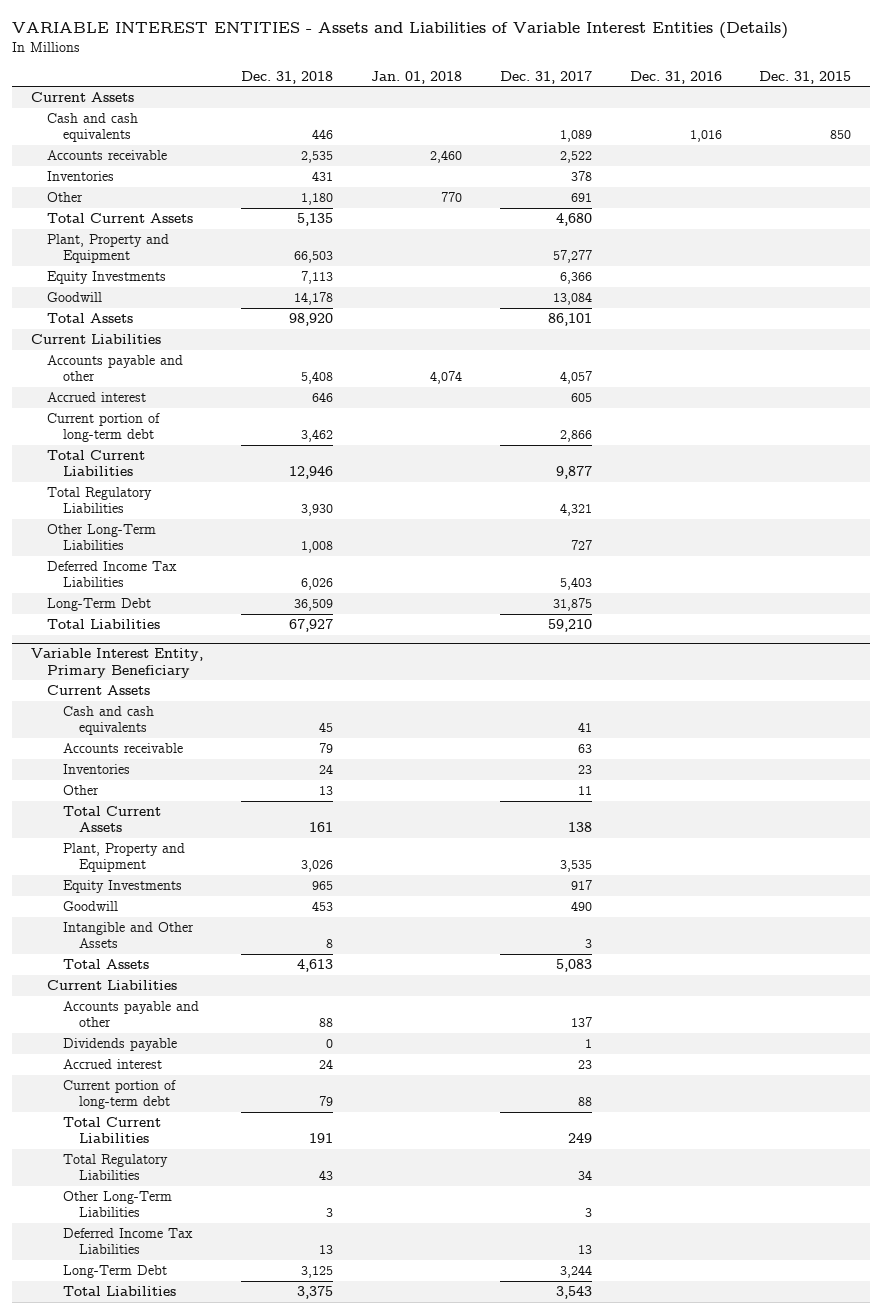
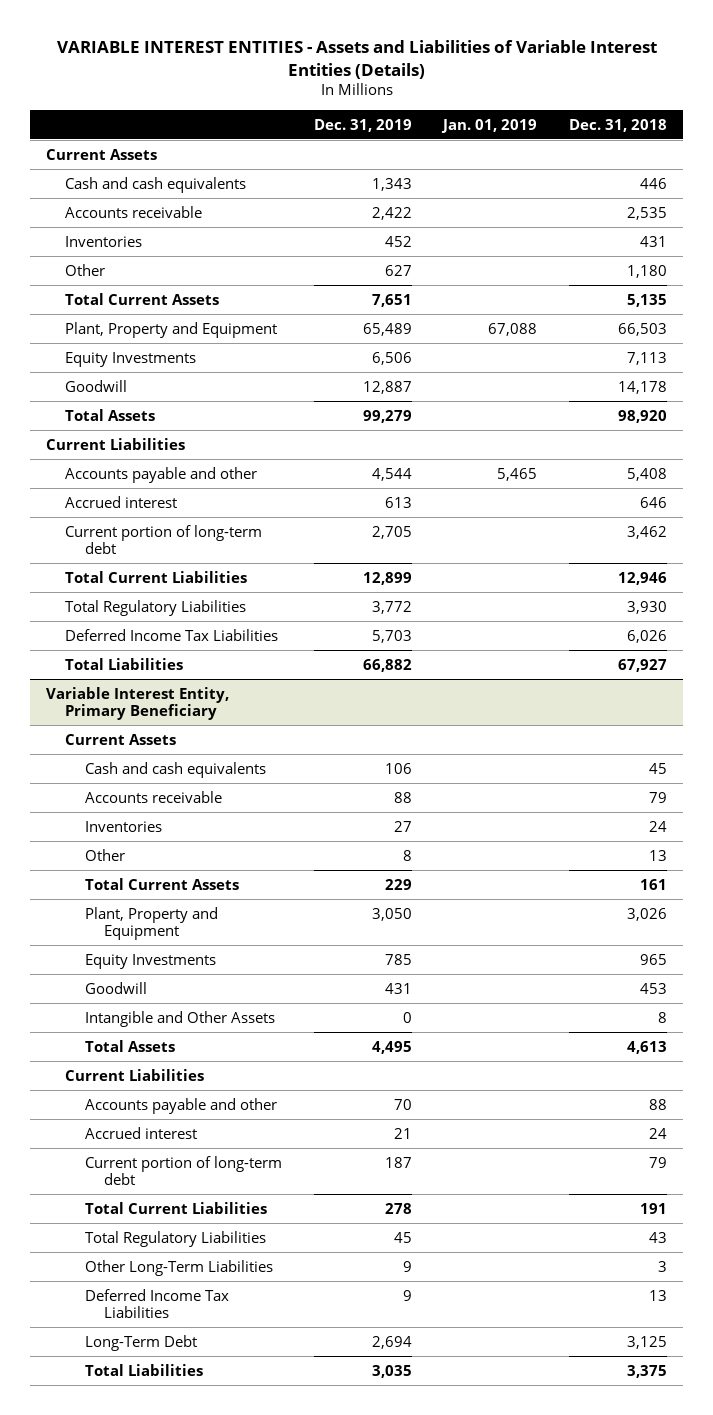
[370,70,462,84] Jan. 01, 2018 -> none
[499,70,592,84] Dec. 31, 2017 -> none
[629,70,722,84] Dec. 31, 2016 -> none
[759,70,852,84] Dec. 31, 2015 -> none
none -> [313,118,412,132] Dec. 31, 2019
none -> [441,118,538,133] Jan. 01, 2019
[47,524,157,551] Other Long-Term Liabilities -> none
[47,598,152,612] Long-Term Debt -> none
[62,1038,177,1052] Dividends payable -> none

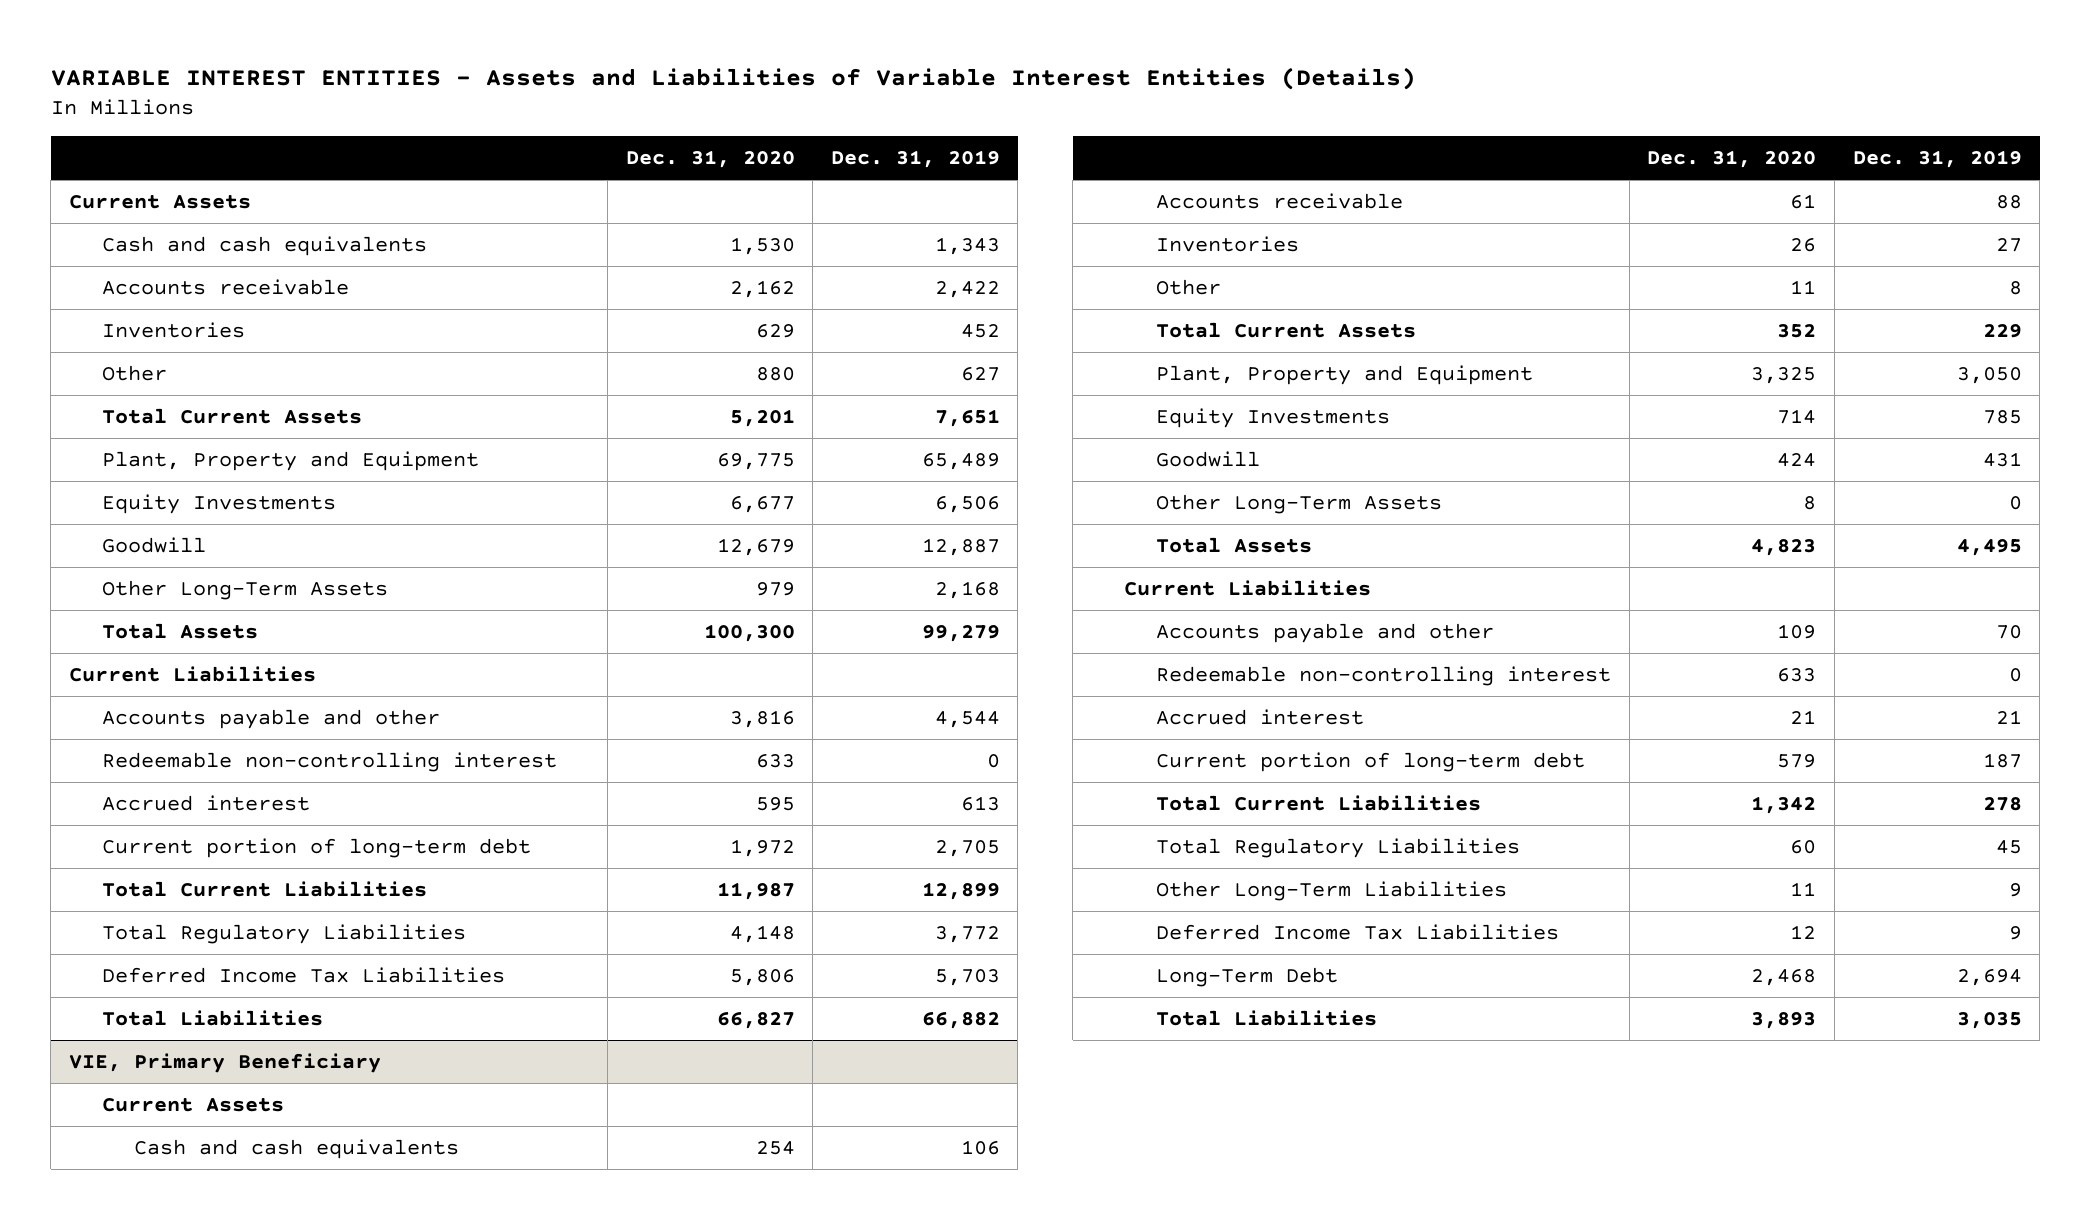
[441,118,538,133] Jan. 01, 2019 -> none
[569,118,668,132] Dec. 31, 2018 -> none
none -> [625,150,795,169] Dec. 31, 2020
none -> [101,579,388,600] Other Long-Term Assets
none -> [101,751,557,772] Redeemable non-controlling interest
[46,686,230,721] Variable Interest Entity, Primary Beneficiary -> none
none -> [68,1052,381,1073] VIE, Primary Beneficiary
[84,1010,275,1027] Intangible and Other Assets -> none
none -> [1156,493,1443,514] Other Long-Term Assets
none -> [1156,665,1612,686] Redeemable non-controlling interest

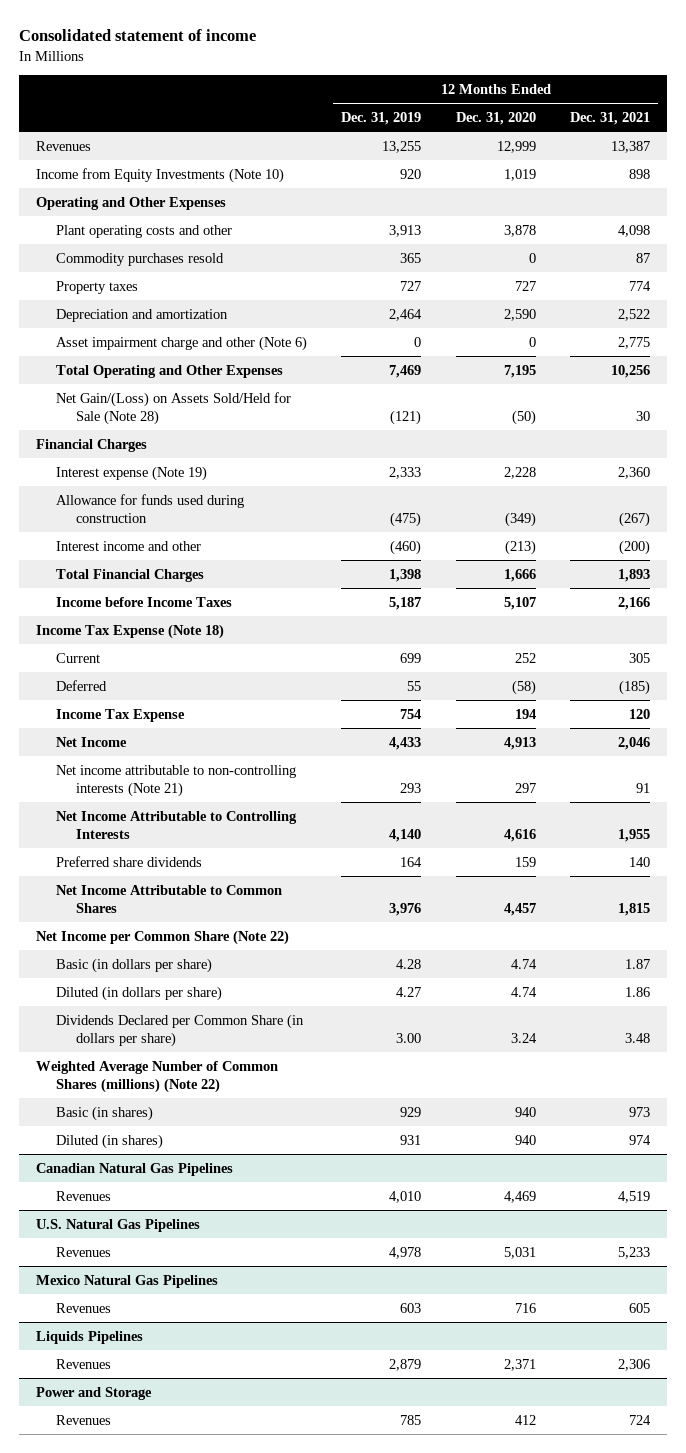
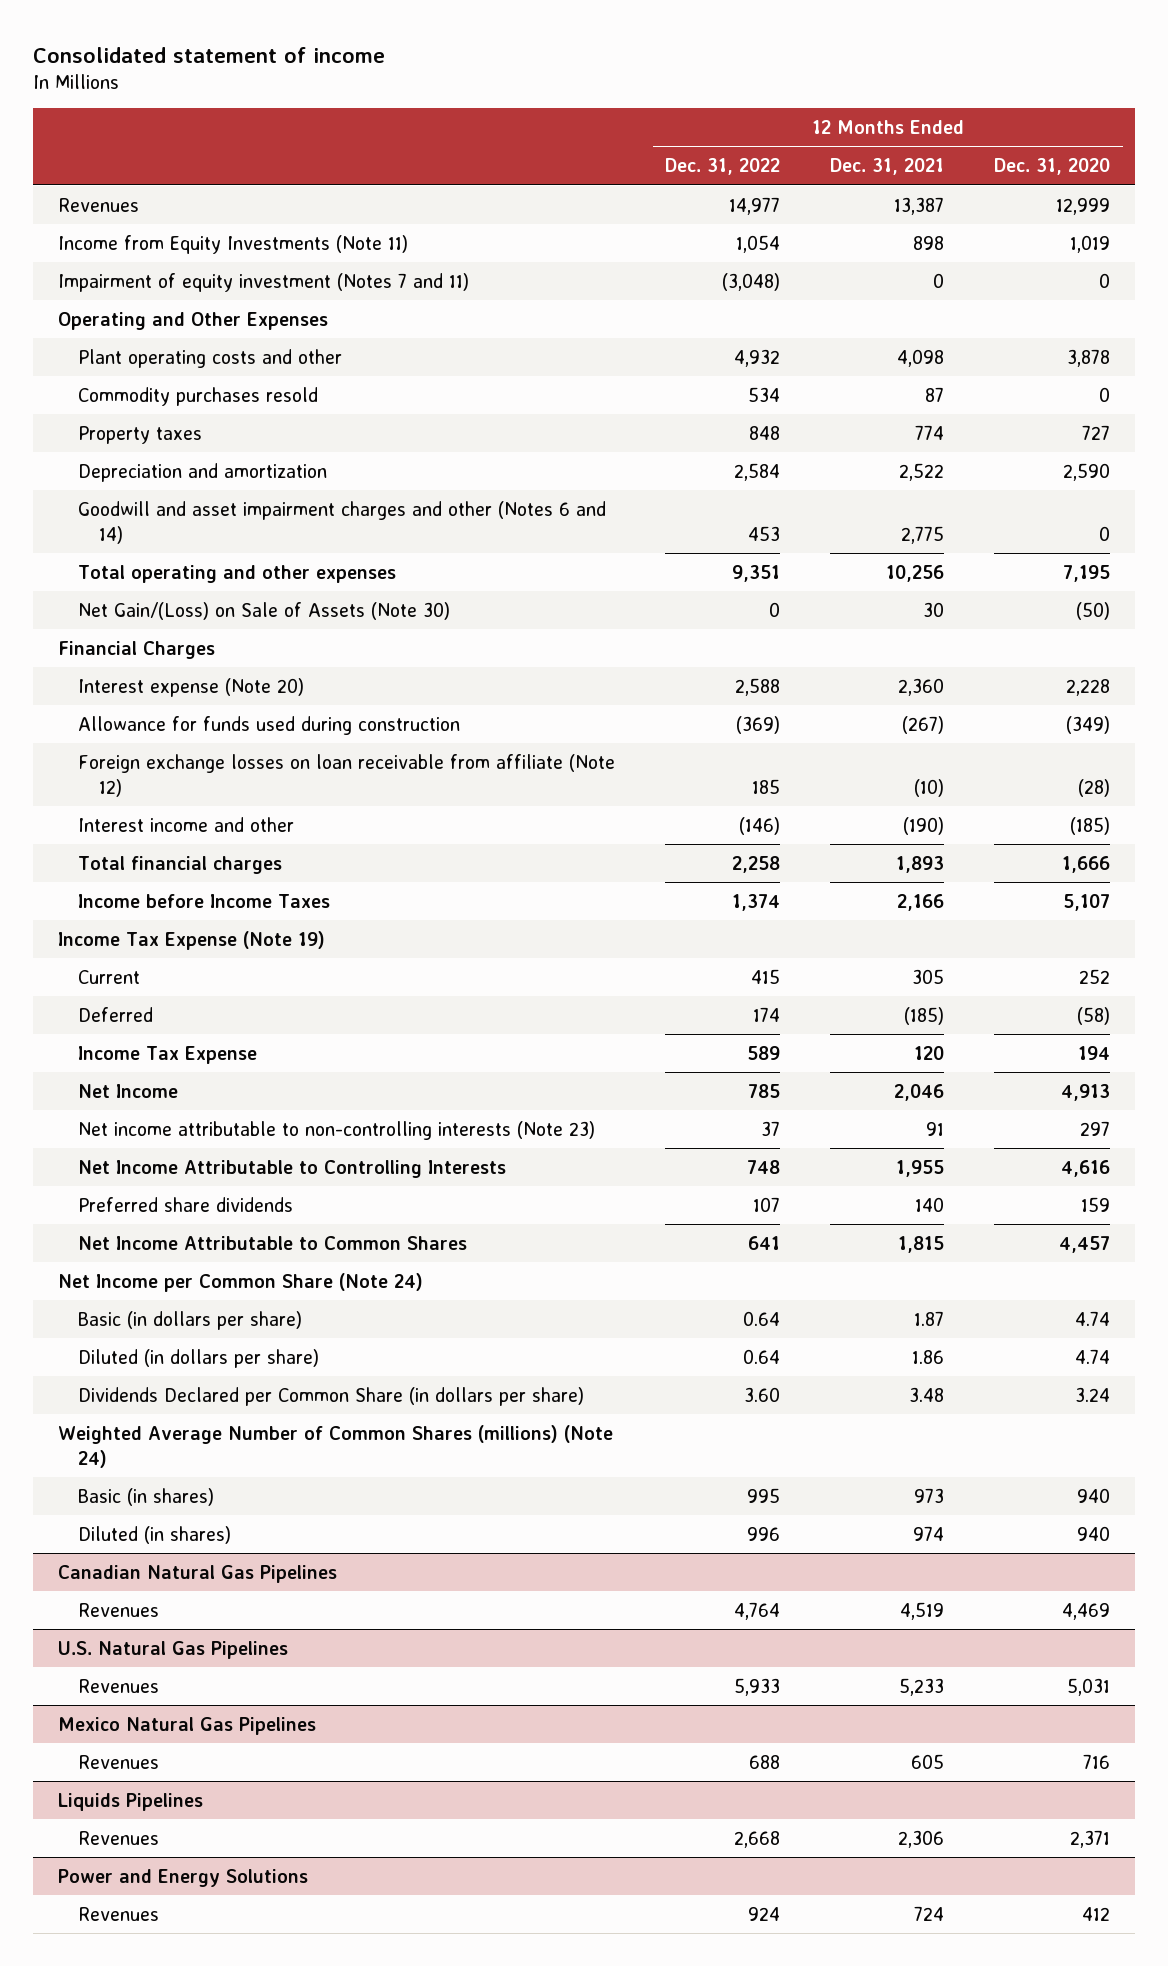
[341,111,422,125] Dec. 31, 2019 -> none
none -> [665,158,781,176] Dec. 31, 2022
[36,167,285,183] Income from Equity Investments (Note 10) -> [57,234,408,254] Income from Equity Investments (Note 11)
none -> [57,272,469,292] Impairment of equity investment (Notes 7 and 11)
[56,335,308,351] Asset impairment charge and other (Note 6) -> [78,500,607,544] Goodwill and asset impairment charges and other (Notes 6 and 14)
[56,364,284,378] Total Operating and Other Expenses -> [78,564,397,583] Total operating and other expenses
[56,391,292,425] Net Gain/(Loss) on Assets Sold/Held for Sale (Note 28) -> [78,601,451,620] Net Gain/(Loss) on Sale of Assets (Note 30)
[56,465,208,481] Interest expense (Note 19) -> [78,677,305,697] Interest expense (Note 20)
none -> [78,753,616,797] Foreign exchange losses on loan receivable from affiliate (Note 12)
[504,539,536,555] (213) -> [1070,816,1111,835] (185)
[618,539,650,555] (200) -> [903,816,945,835] (190)
[56,568,205,582] Total Financial Charges -> [78,855,283,874] Total financial charges
[36,623,225,639] Income Tax Expense (Note 18) -> [57,930,325,950] Income Tax Expense (Note 19)
[56,764,297,797] Net income attributable to non-controlling interests (Note 21) -> [78,1120,596,1140] Net income attributable to non-controlling interests (Note 23)
[36,929,290,945] Net Income per Common Share (Note 22) -> [57,1272,423,1292] Net Income per Common Share (Note 24)
[36,1060,279,1093] Weighted Average Number of Common Shares (millions) (Note 22) -> [57,1424,613,1468] Weighted Average Number of Common Shares (millions) (Note 24)
[36,1386,153,1400] Power and Storage -> none
none -> [57,1868,308,1887] Power and Energy Solutions

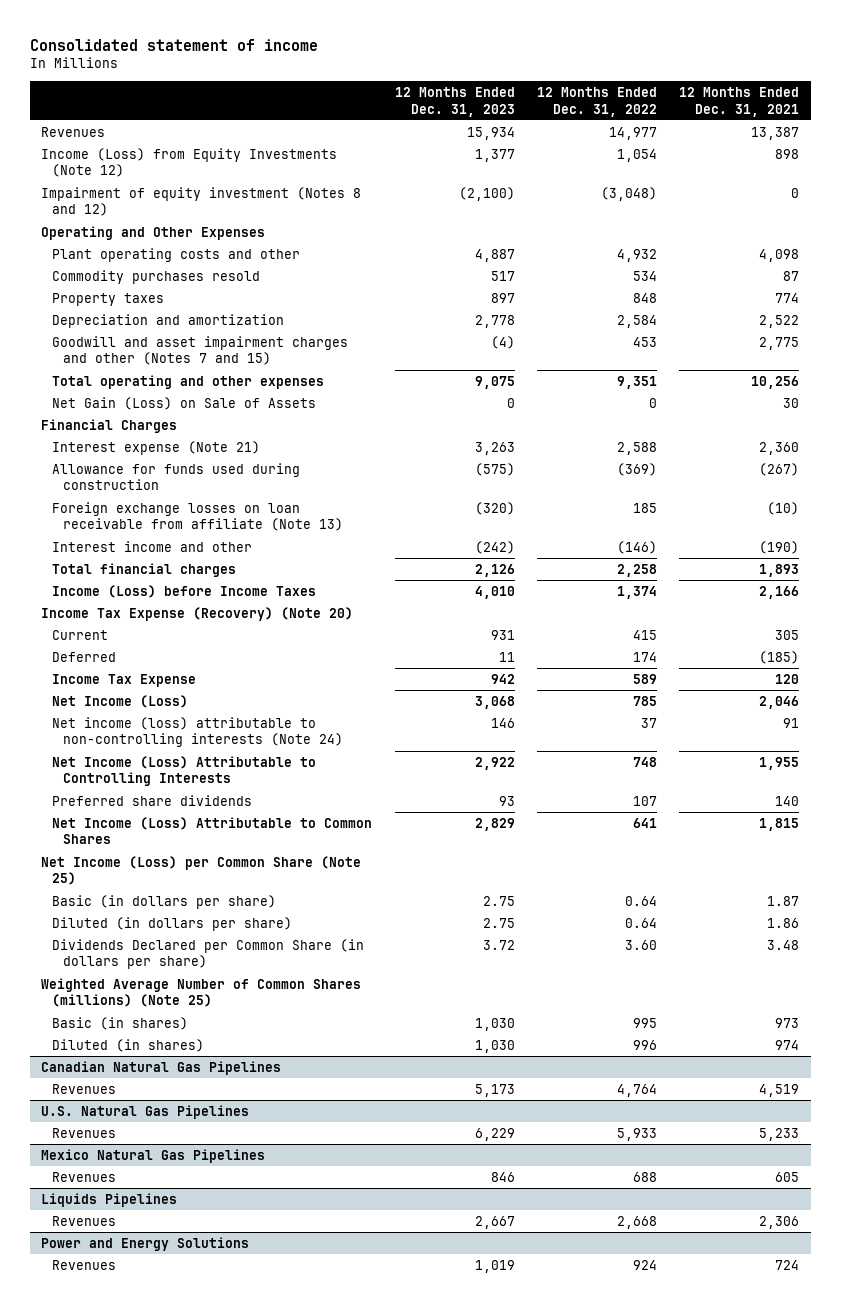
[994,158,1111,176] Dec. 31, 2020 -> none
none -> [394,87,515,117] 12 Months Ended Dec. 31, 2023
[57,234,408,254] Income from Equity Investments (Note 11) -> [41,147,338,178] Income (Loss) from Equity Investments (Note 12)
[57,272,469,292] Impairment of equity investment (Notes 7 and 11) -> [41,186,362,217] Impairment of equity investment (Notes 8 and 12)
[78,500,607,544] Goodwill and asset impairment charges and other (Notes 6 and 14) -> [52,335,349,366] Goodwill and asset impairment charges and other (Notes 7 and 15)
[78,601,451,620] Net Gain/(Loss) on Sale of Assets (Note 30) -> [52,396,317,410] Net Gain (Loss) on Sale of Assets
[78,677,305,697] Interest expense (Note 20) -> [52,440,261,455] Interest expense (Note 21)
[78,753,616,797] Foreign exchange losses on loan receivable from affiliate (Note 12) -> [52,501,343,532] Foreign exchange losses on loan receivable from affiliate (Note 13)
[78,893,331,908] Income before Income Taxes -> [52,584,317,598] Income (Loss) before Income Taxes
[57,930,325,950] Income Tax Expense (Note 19) -> [41,606,354,621] Income Tax Expense (Recovery) (Note 20)
[78,1083,179,1098] Net Income -> [52,694,189,708] Net Income (Loss)
[78,1120,596,1140] Net income attributable to non-controlling interests (Note 23) -> [52,716,343,748] Net income (loss) attributable to non-controlling interests (Note 24)
[78,1159,507,1178] Net Income Attributable to Controlling Interests -> [52,755,317,787] Net Income (Loss) Attributable to Controlling Interests
[78,1235,468,1250] Net Income Attributable to Common Shares -> [52,816,373,845] Net Income (Loss) Attributable to Common Shares
[57,1272,423,1292] Net Income per Common Share (Note 24) -> [41,855,362,886] Net Income (Loss) per Common Share (Note 25)
[57,1424,613,1468] Weighted Average Number of Common Shares (millions) (Note 24) -> [41,977,362,1008] Weighted Average Number of Common Shares (millions) (Note 25)

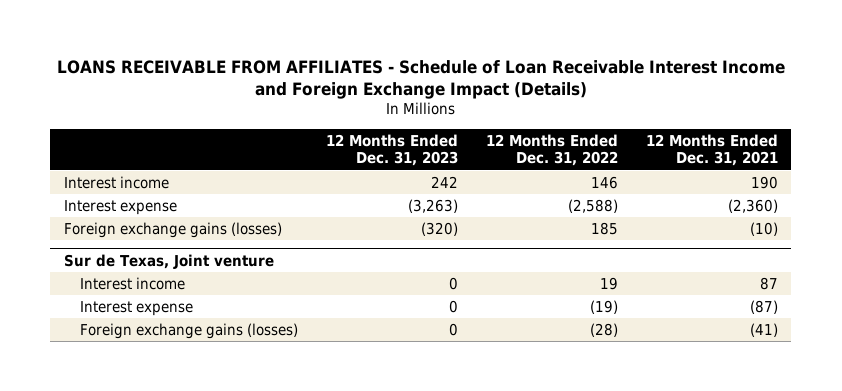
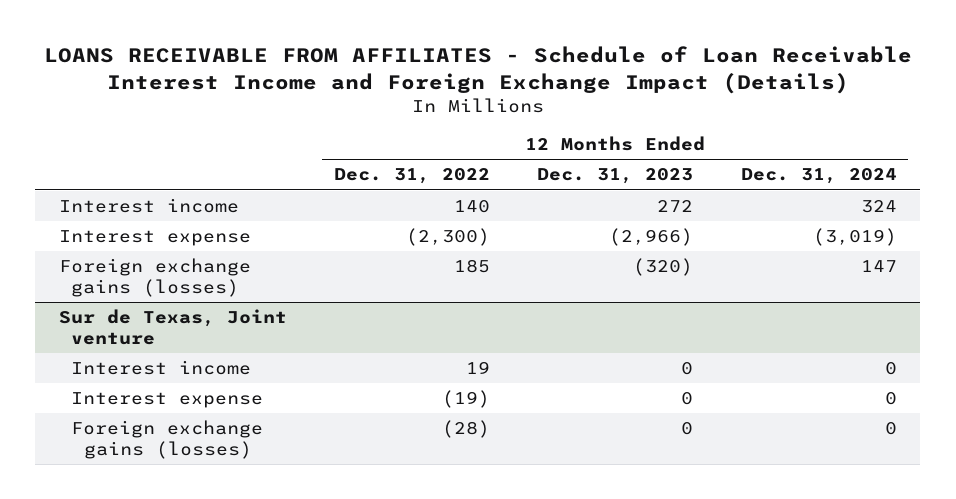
[645,133,778,167] 12 Months Ended Dec. 31, 2021 -> none
none -> [740,168,897,185] Dec. 31, 2024
[430,175,458,188] 242 -> [657,200,694,213] 272
[590,175,618,189] 146 -> [454,200,491,214] 140
[407,198,458,213] (3,263) -> [609,228,694,247] (2,966)
[567,198,618,213] (2,588) -> [406,228,491,247] (2,300)

